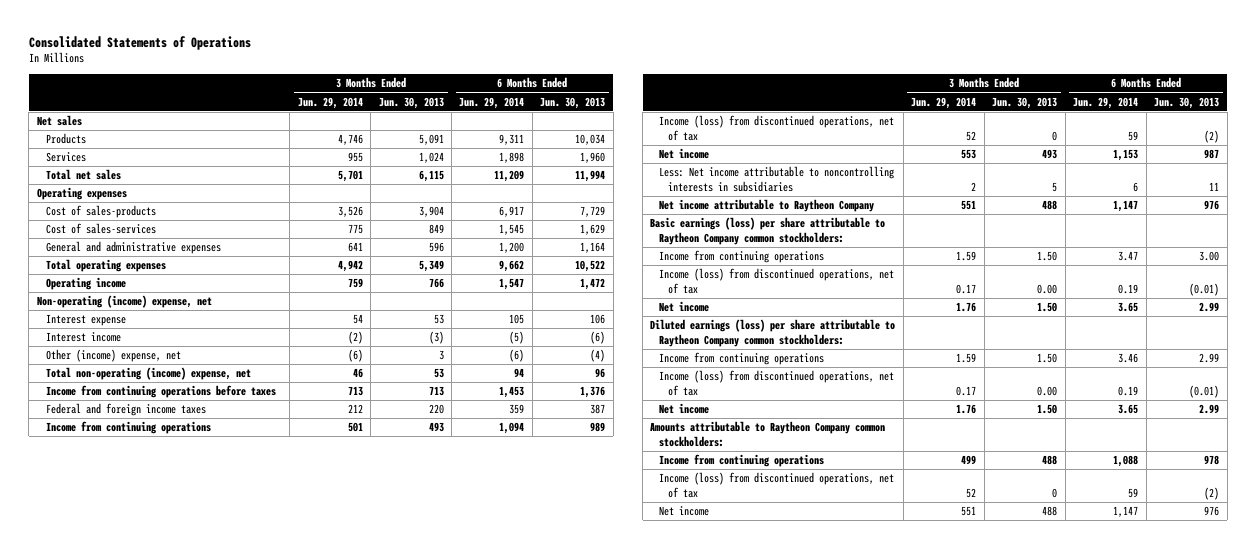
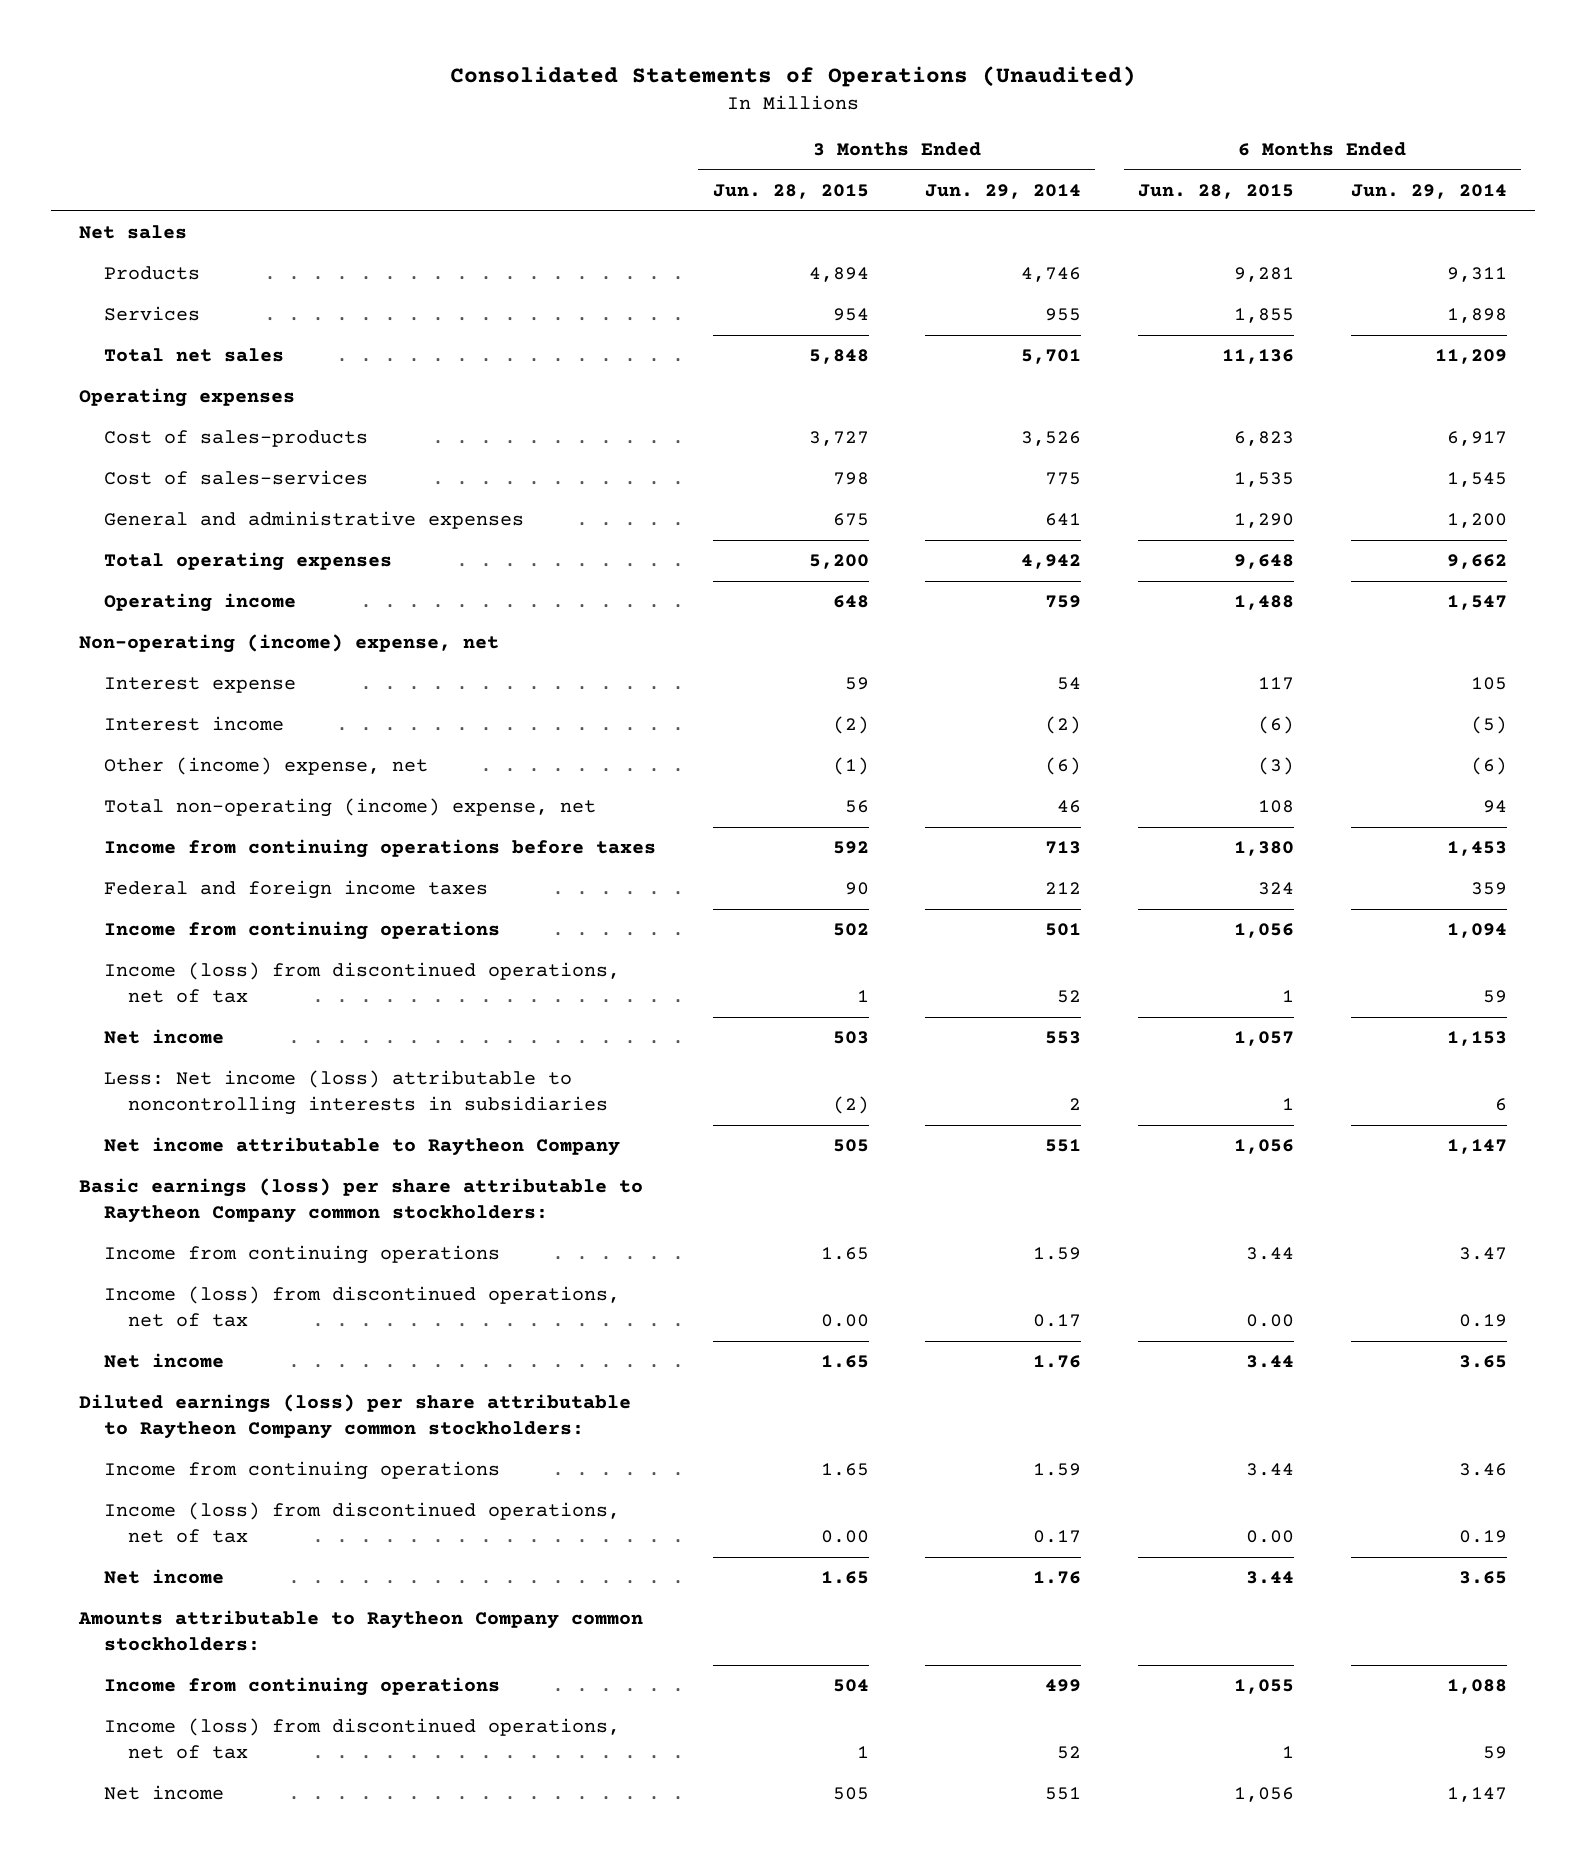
[28,35,251,50] Consolidated Statements of Operations -> [450,66,1137,88] Consolidated Statements of Operations (Unaudited)
[378,96,444,109] Jun. 30, 2013 -> none
[540,96,606,109] Jun. 30, 2013 -> none
none -> [712,184,869,200] Jun. 28, 2015
none -> [1137,184,1294,200] Jun. 28, 2015
[659,166,895,193] Less: Net income attributable to noncontrolling interests in subsidiaries -> [103,1070,609,1115] Less: Net income (loss) attributable to noncontrolling interests in subsidiaries

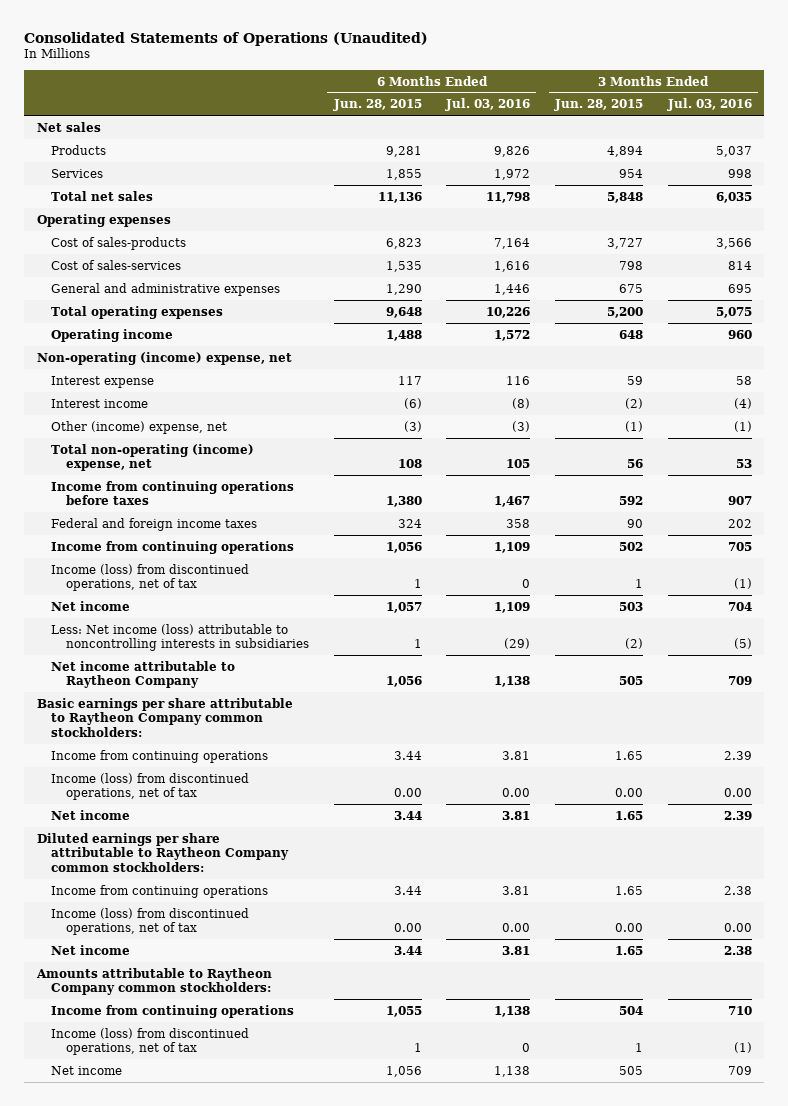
[925,184,1082,200] Jun. 29, 2014 -> none
[1350,184,1507,200] Jun. 29, 2014 -> none
none -> [445,98,531,112] Jul. 03, 2016
none -> [666,98,752,112] Jul. 03, 2016
[79,1178,644,1223] Basic earnings (loss) per share attributable to Raytheon Company common stockholders: -> [36,697,293,737] Basic earnings per share attributable to Raytheon Company common stockholders:
[79,1394,632,1439] Diluted earnings (loss) per share attributable to Raytheon Company common stockholders: -> [36,832,290,872] Diluted earnings per share attributable to Raytheon Company common stockholders:

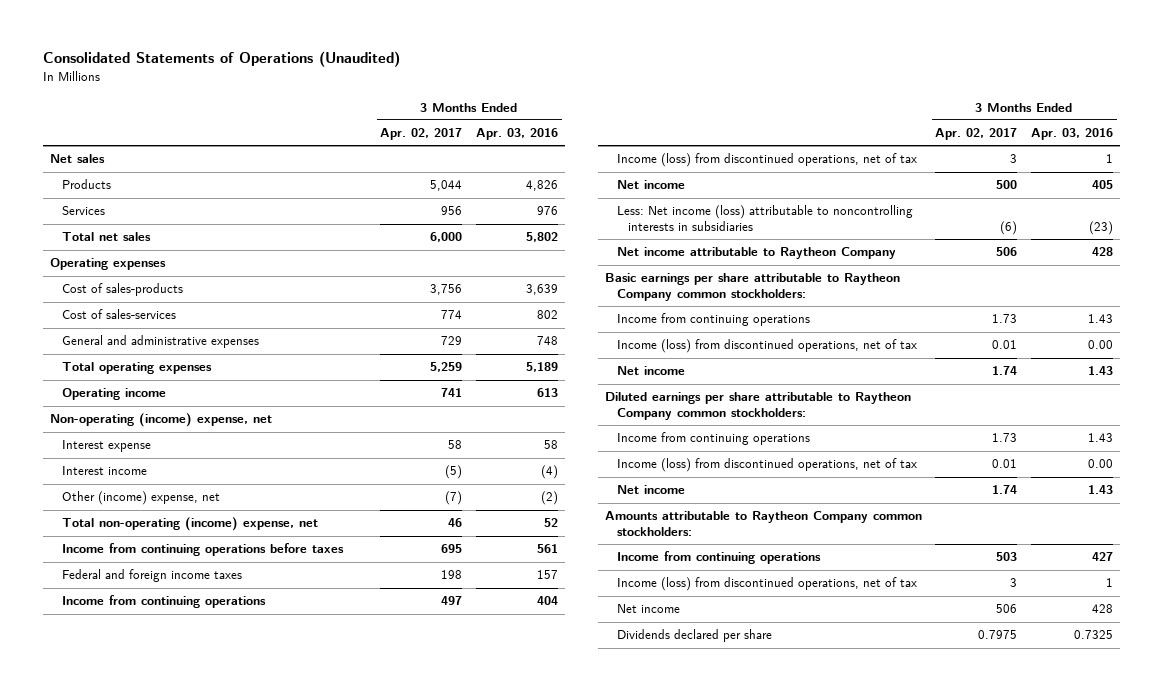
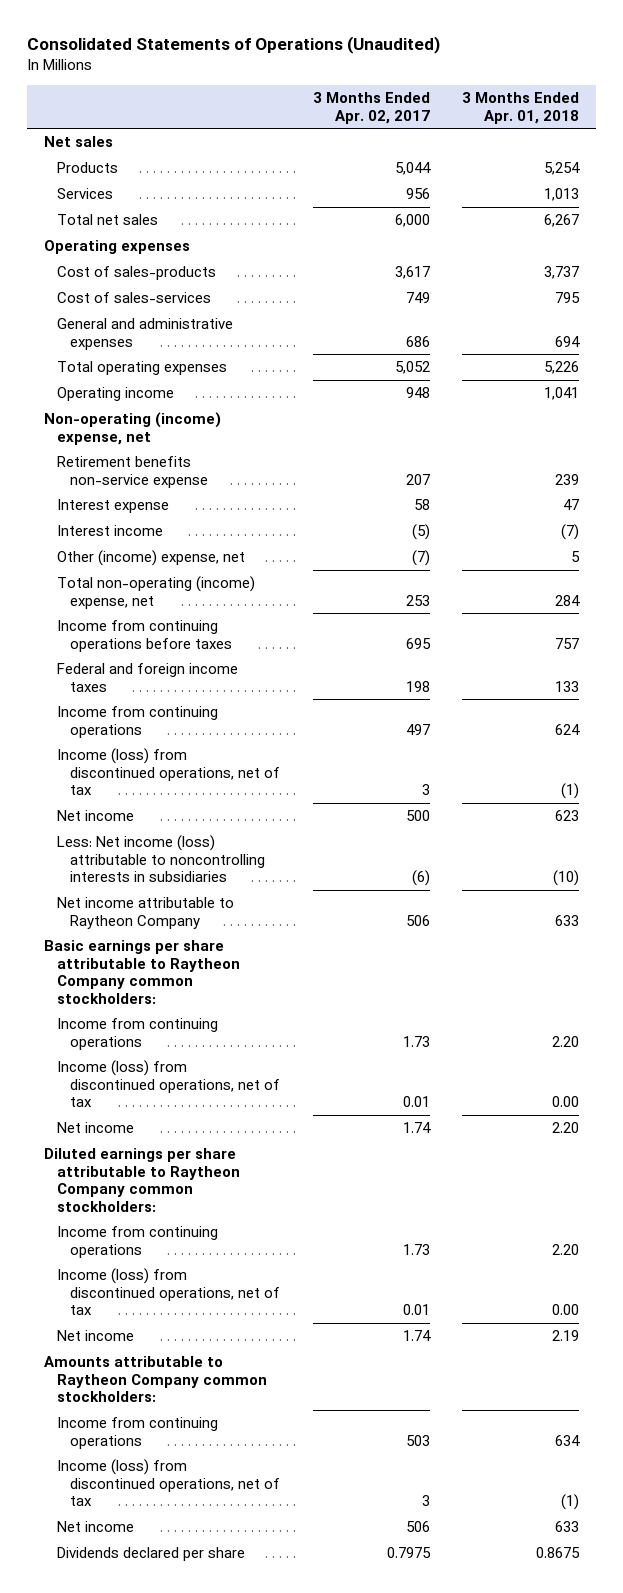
[476,128,559,141] Apr. 03, 2016 -> none
none -> [462,92,580,124] 3 Months Ended Apr. 01, 2018
[430,284,463,296] 3,756 -> [394,266,430,280] 3,617
[441,310,463,320] 774 -> [405,292,430,304] 749
[441,336,463,346] 729 -> [405,335,430,347] 686
[430,362,463,373] 5,259 -> [394,361,430,375] 5,052
[441,388,463,398] 741 -> [405,387,430,399] 948
none -> [56,456,209,488] Retirement benefits non-service expense
[448,518,463,528] 46 -> [405,594,430,606] 253

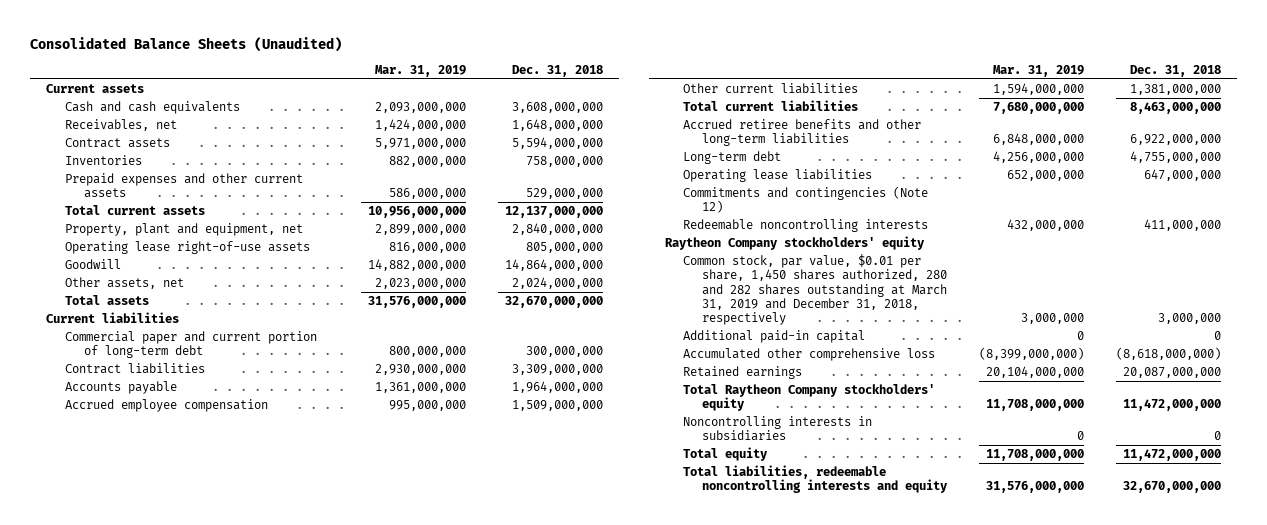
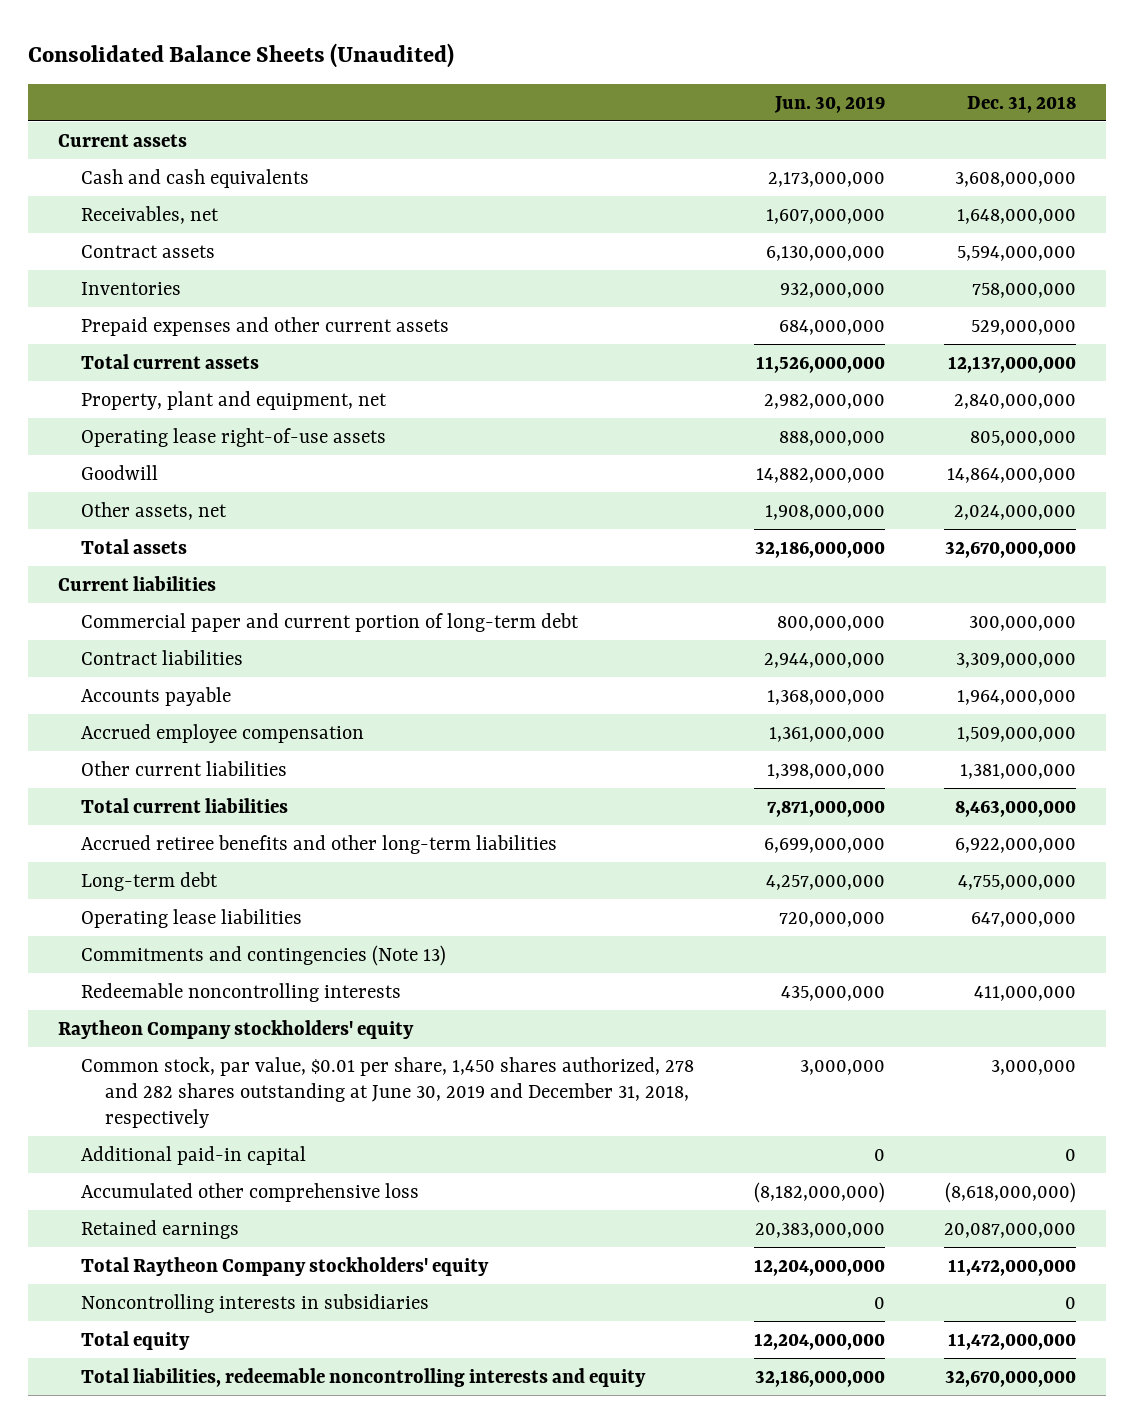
[374,64,466,77] Mar. 31, 2019 -> none
none -> [773,95,885,113] Jun. 30, 2019
[683,186,929,214] Commitments and contingencies (Note 12) -> [81,944,447,966] Commitments and contingencies (Note 13)
[683,254,947,326] Common stock, par value, $0.01 per share, 1,450 shares authorized, 280 and 282 shares outstanding at March 31, 2019 and December 31, 2018, respectively -> [81,1056,695,1128] Common stock, par value, $0.01 per share, 1,450 shares authorized, 278 and 282 shares outstanding at June 30, 2019 and December 31, 2018, respectively

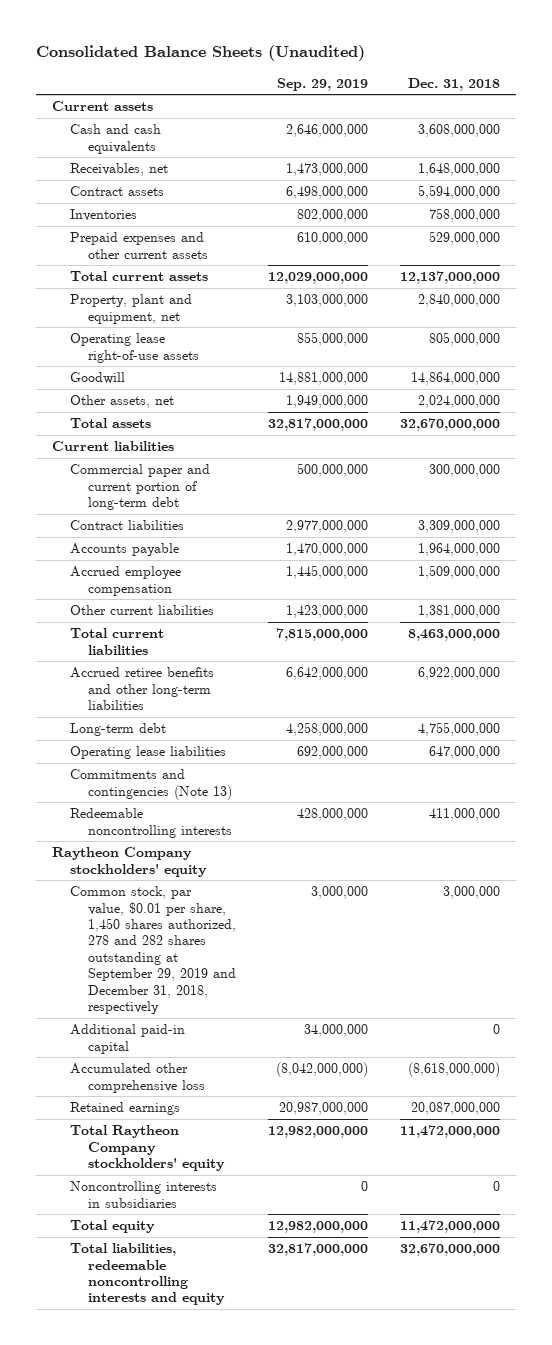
[773,95,885,113] Jun. 30, 2019 -> none
none -> [276,77,368,91] Sep. 29, 2019
[81,1056,695,1128] Common stock, par value, $0.01 per share, 1,450 shares authorized, 278 and 282 shares outstanding at June 30, 2019 and December 31, 2018, respectively -> [69,886,236,1014] Common stock, par value, $0.01 per share, 1,450 shares authorized, 278 and 282 shares outstanding at September 29, 2019 and December 31, 2018, respectively

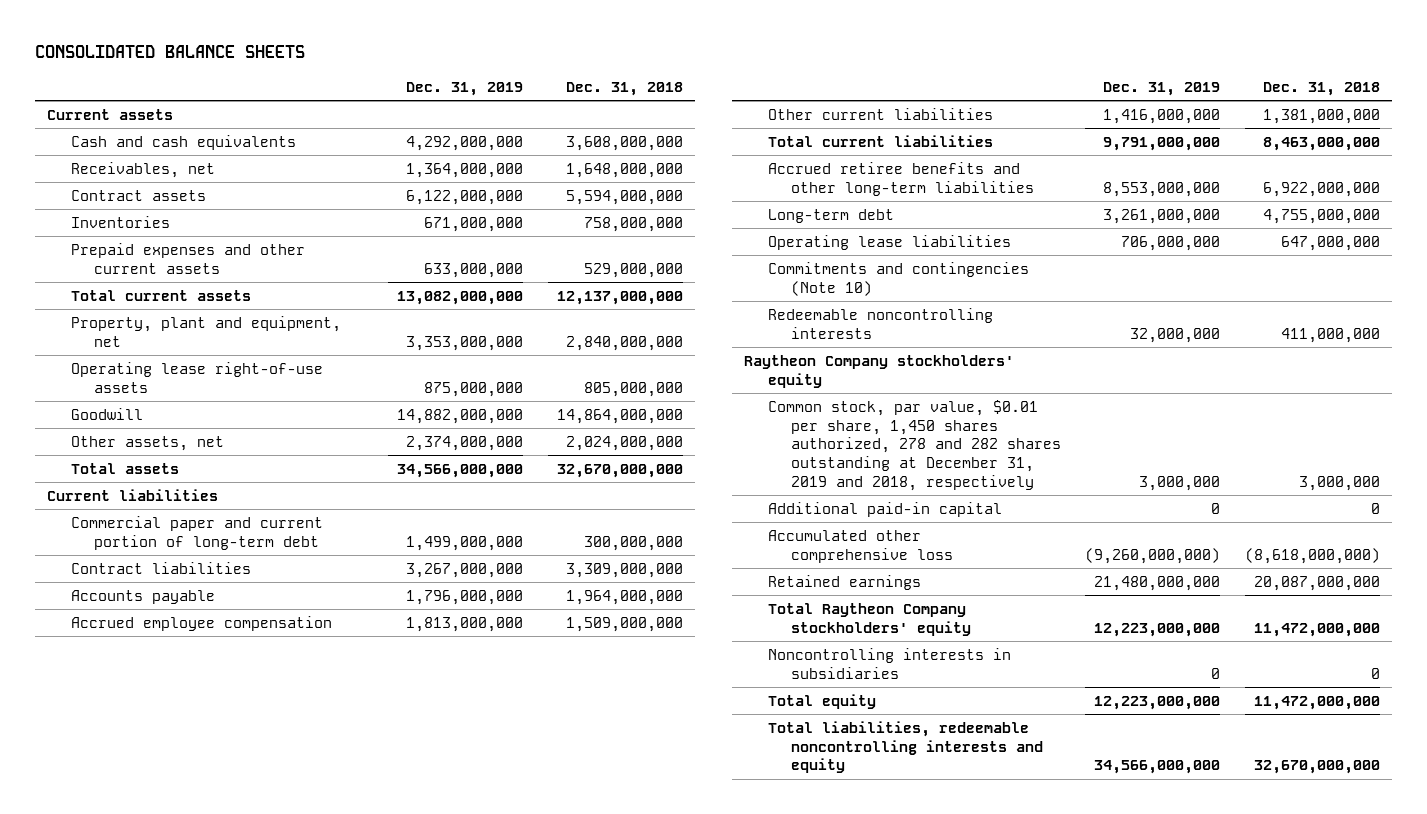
[35,45,365,62] Consolidated Balance Sheets (Unaudited) -> [35,45,306,59] CONSOLIDATED BALANCE SHEETS
[276,77,368,91] Sep. 29, 2019 -> none
none -> [406,81,524,96] Dec. 31, 2019
[69,769,232,800] Commitments and contingencies (Note 13) -> [767,261,1029,296] Commitments and contingencies (Note 10)
[69,886,236,1014] Common stock, par value, $0.01 per share, 1,450 shares authorized, 278 and 282 shares outstanding at September 29, 2019 and December 31, 2018, respectively -> [767,399,1061,492] Common stock, par value, $0.01 per share, 1,450 shares authorized, 278 and 282 shares outstanding at December 31, 2019 and 2018, respectively

